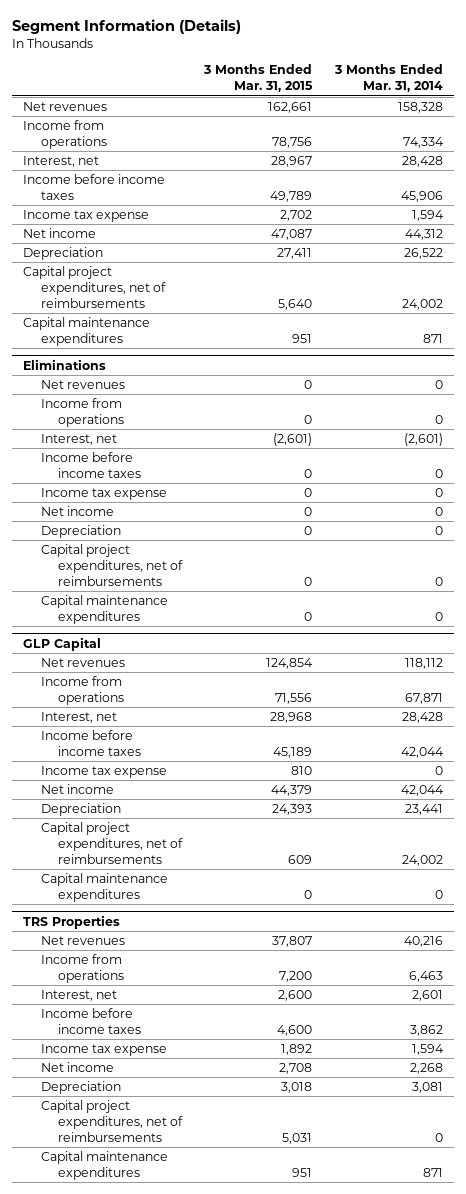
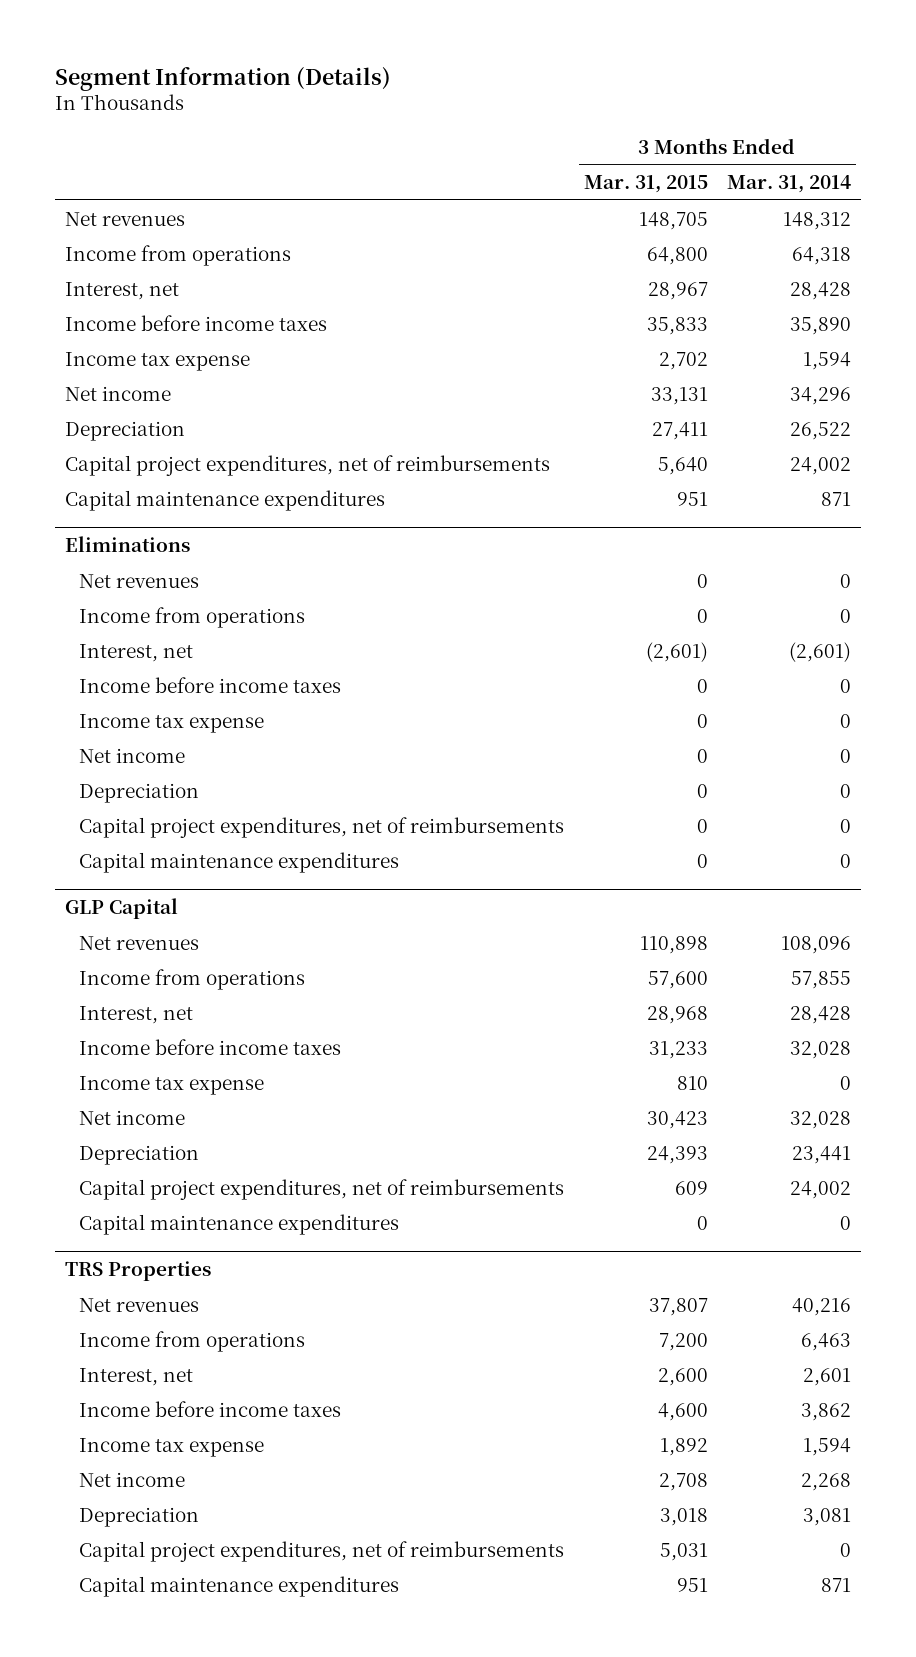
[268,101,313,113] 162,661 -> [638,211,708,230] 148,705
[397,101,443,113] 158,328 -> [783,211,852,230] 148,312
[272,136,313,148] 78,756 -> [646,246,708,265] 64,800
[402,136,444,148] 74,334 -> [792,246,852,265] 64,318
[270,190,313,202] 49,789 -> [646,316,708,335] 35,833
[400,190,443,202] 45,906 -> [790,316,852,335] 35,890
[271,228,313,240] 47,087 -> [650,386,708,405] 33,131
[404,228,443,240] 44,312 -> [790,386,852,405] 34,296
[266,657,314,669] 124,854 -> [639,935,708,954] 110,898
[404,657,443,669] 118,112 -> [781,935,852,954] 108,096
[275,692,313,704] 71,556 -> [647,970,708,989] 57,600
[404,692,443,704] 67,871 -> [791,970,852,989] 57,855
[273,746,313,758] 45,189 -> [648,1040,708,1059] 31,233
[400,746,444,758] 42,044 -> [790,1040,852,1059] 32,028
[271,784,313,796] 44,379 -> [646,1110,708,1129] 30,423
[400,784,444,796] 42,044 -> [790,1110,852,1129] 32,028

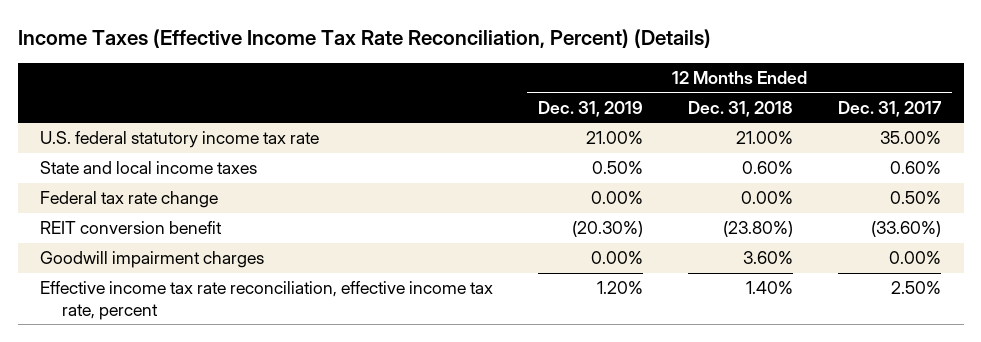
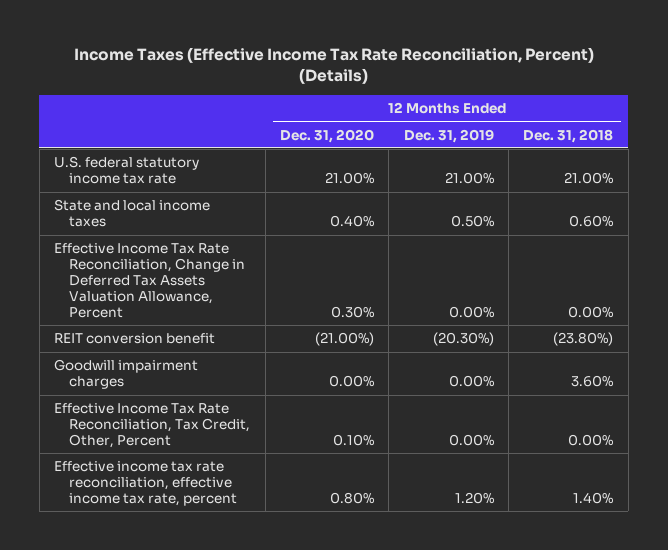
[838,100,943,117] Dec. 31, 2017 -> none
none -> [280,128,375,143] Dec. 31, 2020
[40,191,219,209] Federal tax rate change -> none
none -> [54,243,246,319] Effective Income Tax Rate Reconciliation, Change in Deferred Tax Assets Valuation Allowance, Percent
none -> [54,403,251,449] Effective Income Tax Rate Reconciliation, Tax Credit, Other, Percent

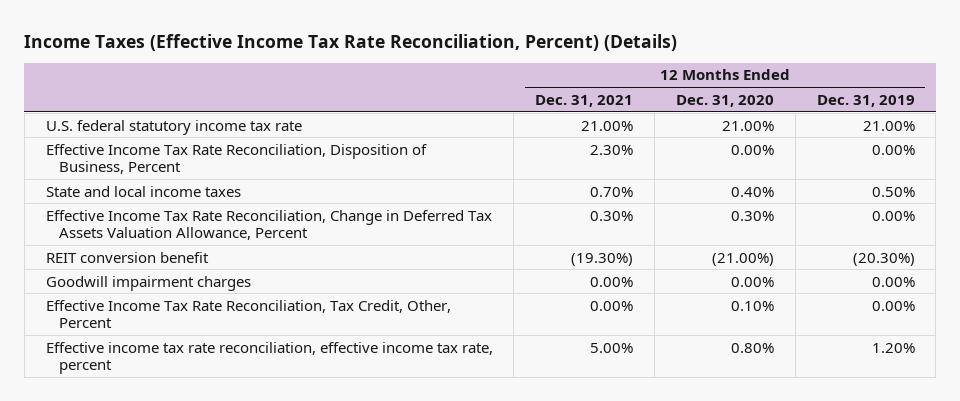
[523,128,614,143] Dec. 31, 2018 -> none
none -> [535,94,634,107] Dec. 31, 2021
none -> [45,143,427,175] Effective Income Tax Rate Reconciliation, Disposition of Business, Percent

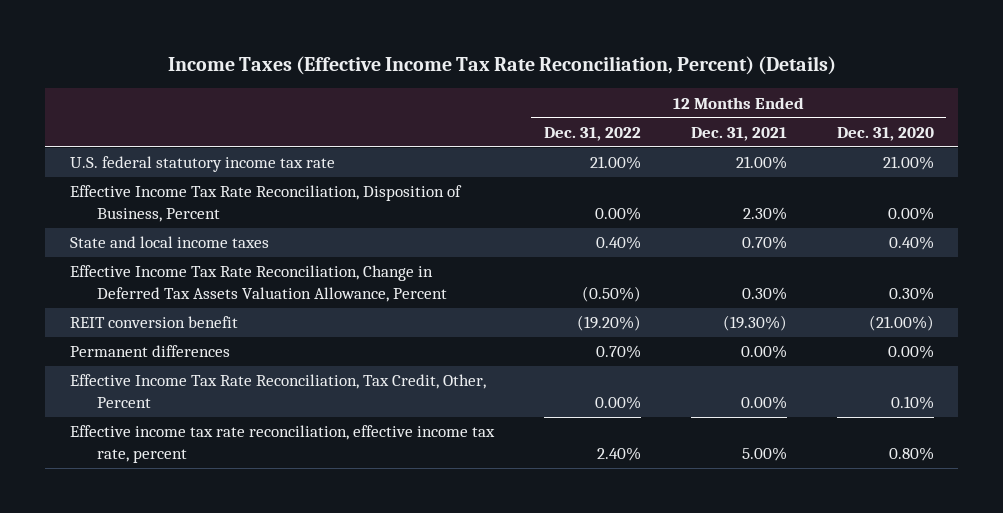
[816,94,915,107] Dec. 31, 2019 -> none
none -> [543,126,641,141] Dec. 31, 2022
[45,275,251,291] Goodwill impairment charges -> [69,345,230,358] Permanent differences

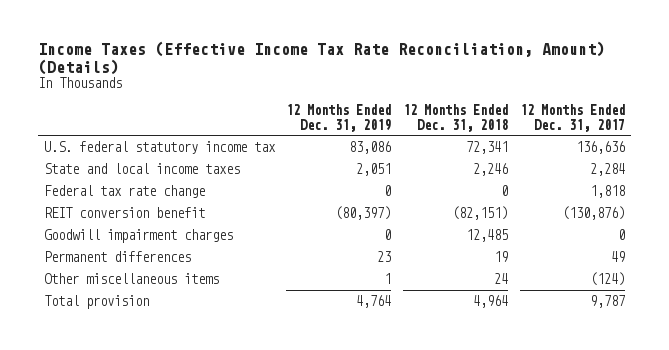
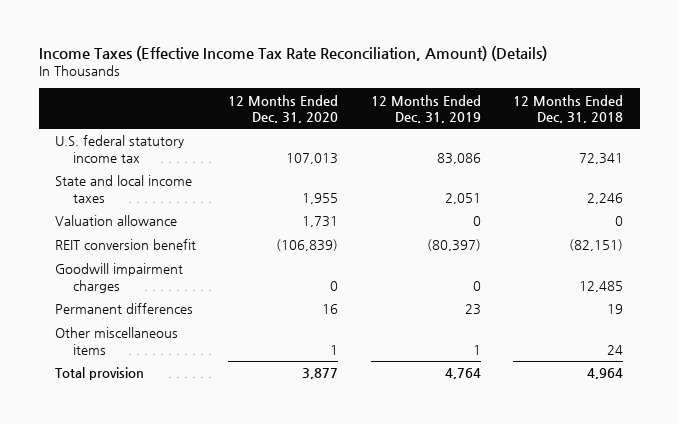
[520,104,626,132] 12 Months Ended Dec. 31, 2017 -> none
none -> [228,94,339,123] 12 Months Ended Dec. 31, 2020
[43,185,205,199] Federal tax rate change -> none
none -> [54,215,177,227] Valuation allowance

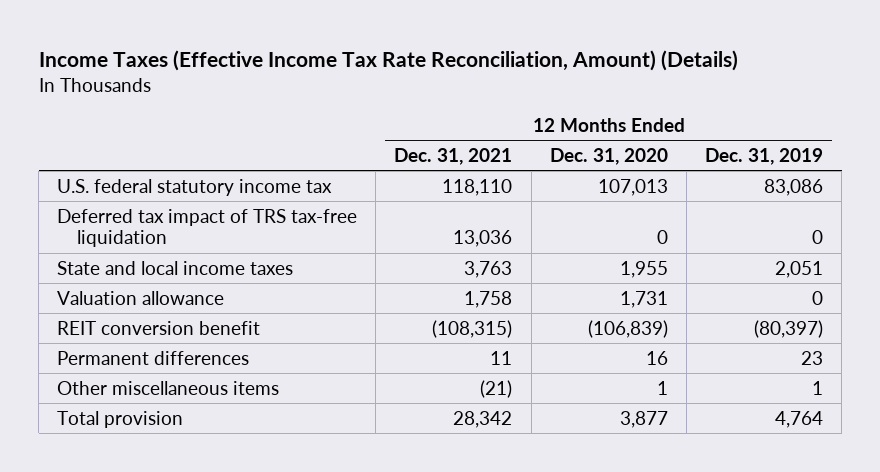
[513,94,624,123] 12 Months Ended Dec. 31, 2018 -> none
none -> [394,147,513,165] Dec. 31, 2021
none -> [57,208,358,248] Deferred tax impact of TRS tax-free liquidation
[54,263,183,293] Goodwill impairment charges -> none

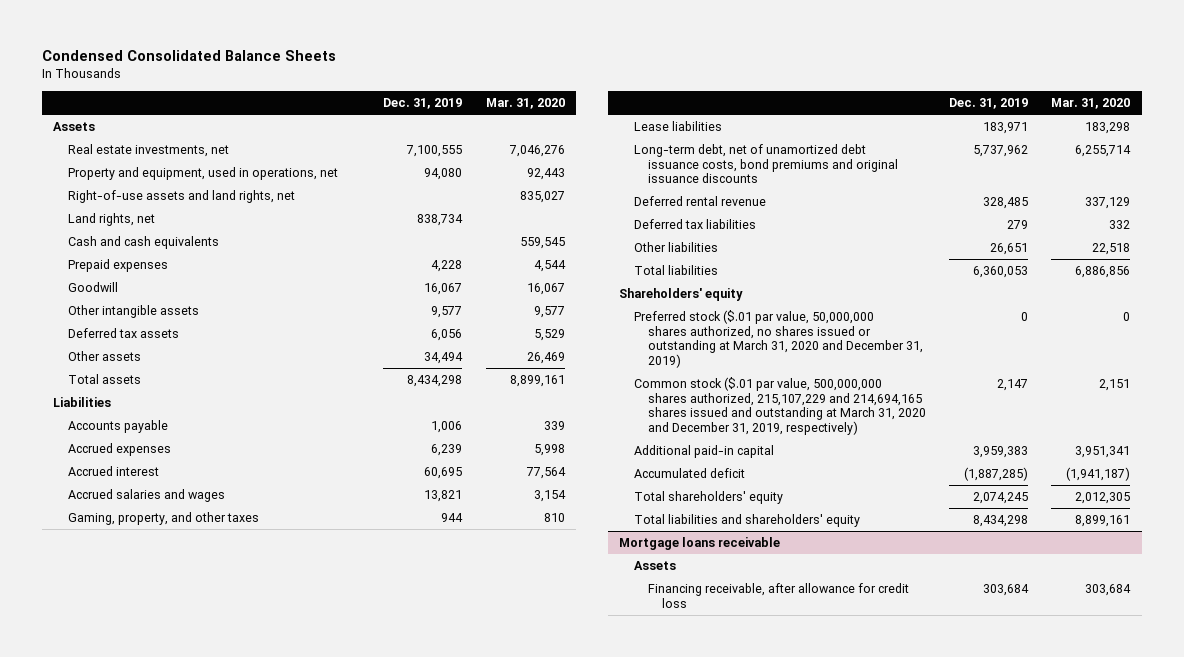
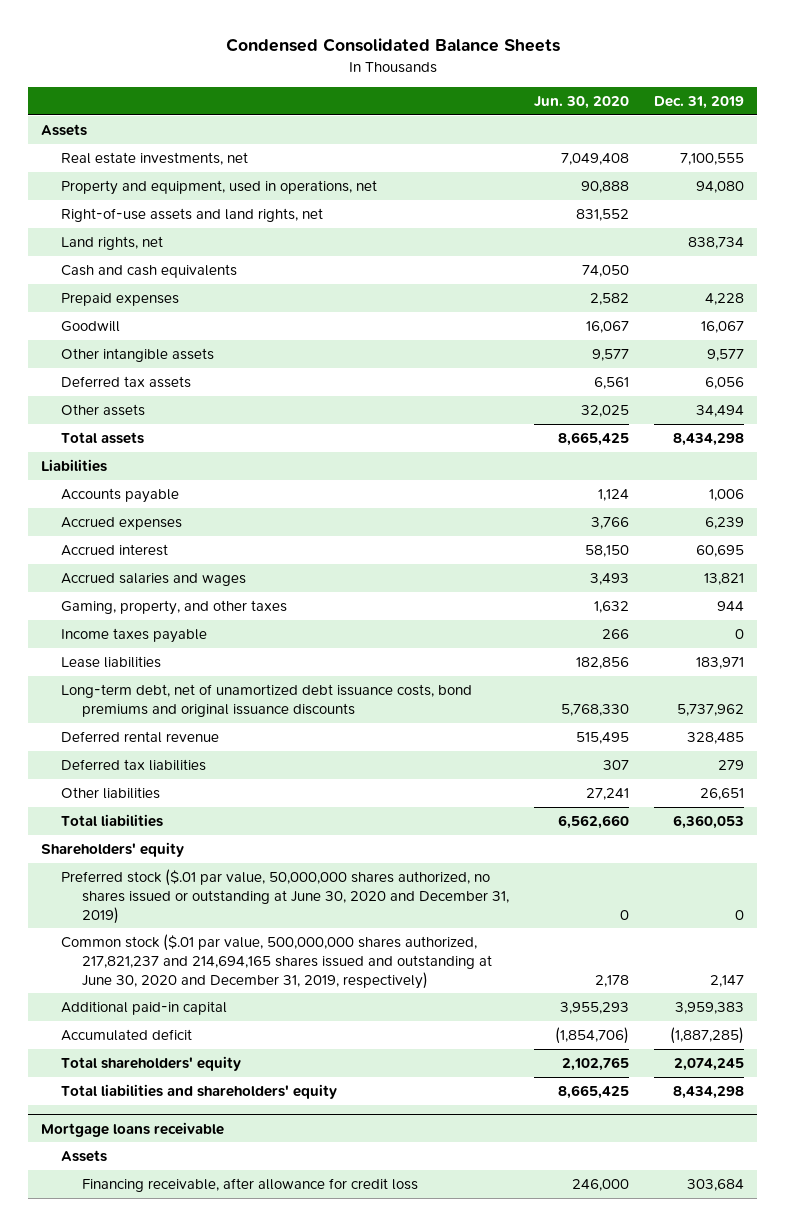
[485,97,565,109] Mar. 31, 2020 -> none
none -> [534,95,630,109] Jun. 30, 2020
none -> [61,628,208,644] Income taxes payable
[633,310,924,368] Preferred stock ($.01 par value, 50,000,000 shares authorized, no shares issued or outstanding at March 31, 2020 and December 31, 2019) -> [61,869,509,924] Preferred stock ($.01 par value, 50,000,000 shares authorized, no shares issued or outstanding at June 30, 2020 and December 31, 2019)
[633,377,927,435] Common stock ($.01 par value, 500,000,000 shares authorized, 215,107,229 and 214,694,165 shares issued and outstanding at March 31, 2020 and December 31, 2019, respectively) -> [61,934,492,989] Common stock ($.01 par value, 500,000,000 shares authorized, 217,821,237 and 214,694,165 shares issued and outstanding at June 30, 2020 and December 31, 2019, respectively)

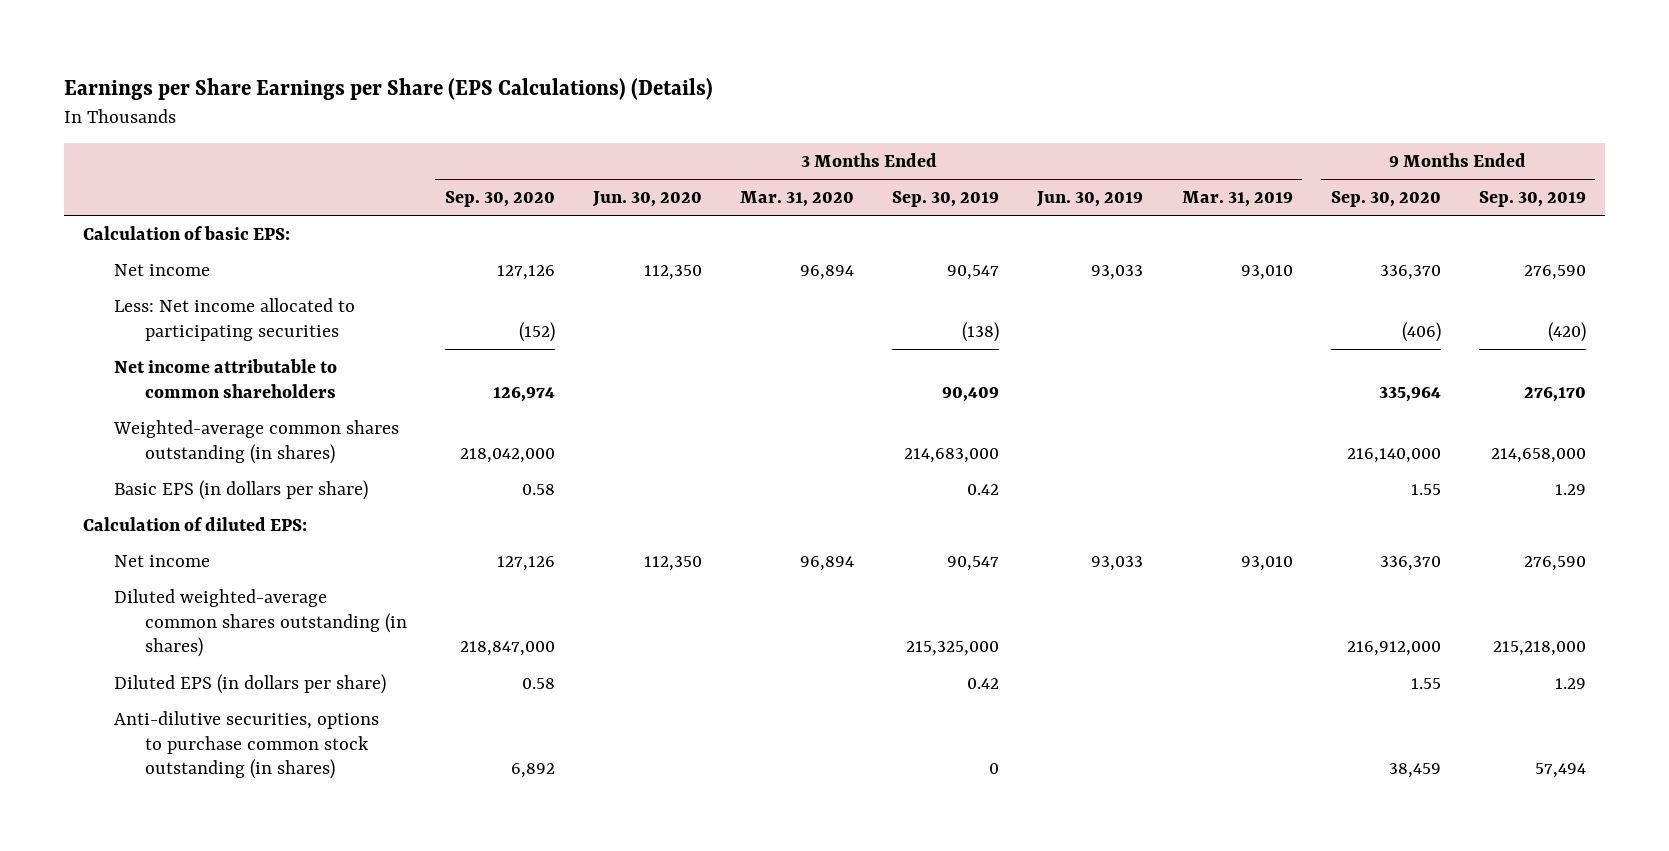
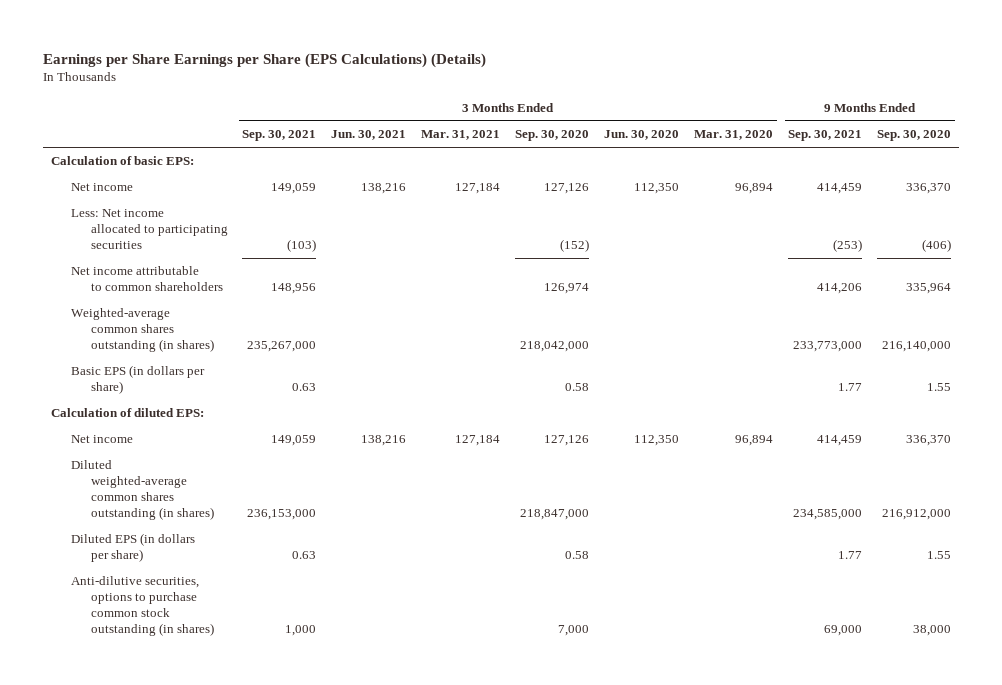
[892,191,1000,208] Sep. 30, 2019 -> none
[1036,191,1144,208] Jun. 30, 2019 -> none
[1181,191,1293,208] Mar. 31, 2019 -> none
[1478,191,1586,208] Sep. 30, 2019 -> none
none -> [242,130,317,142] Sep. 30, 2021
none -> [331,130,407,141] Jun. 30, 2021
none -> [421,130,501,141] Mar. 31, 2021
none -> [788,130,863,142] Sep. 30, 2021
[510,763,555,779] 6,892 -> [558,624,590,636] 7,000
[1388,763,1441,779] 38,459 -> [913,624,952,636] 38,000

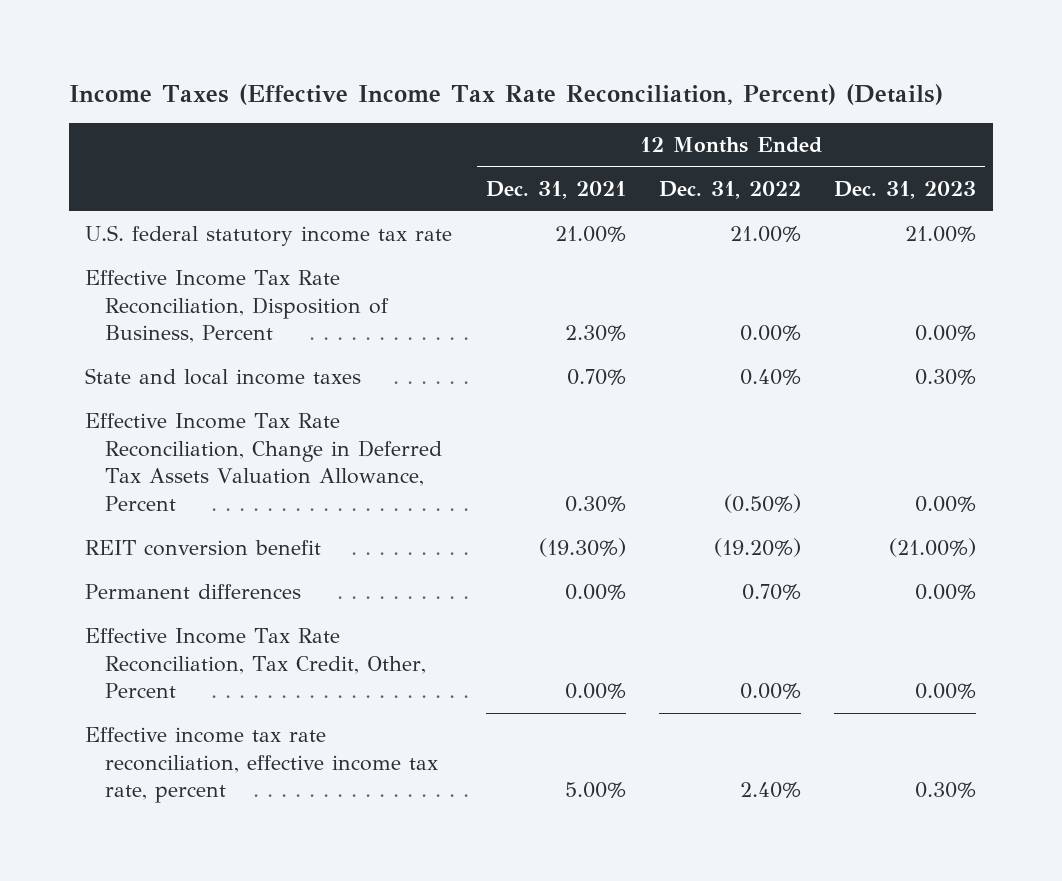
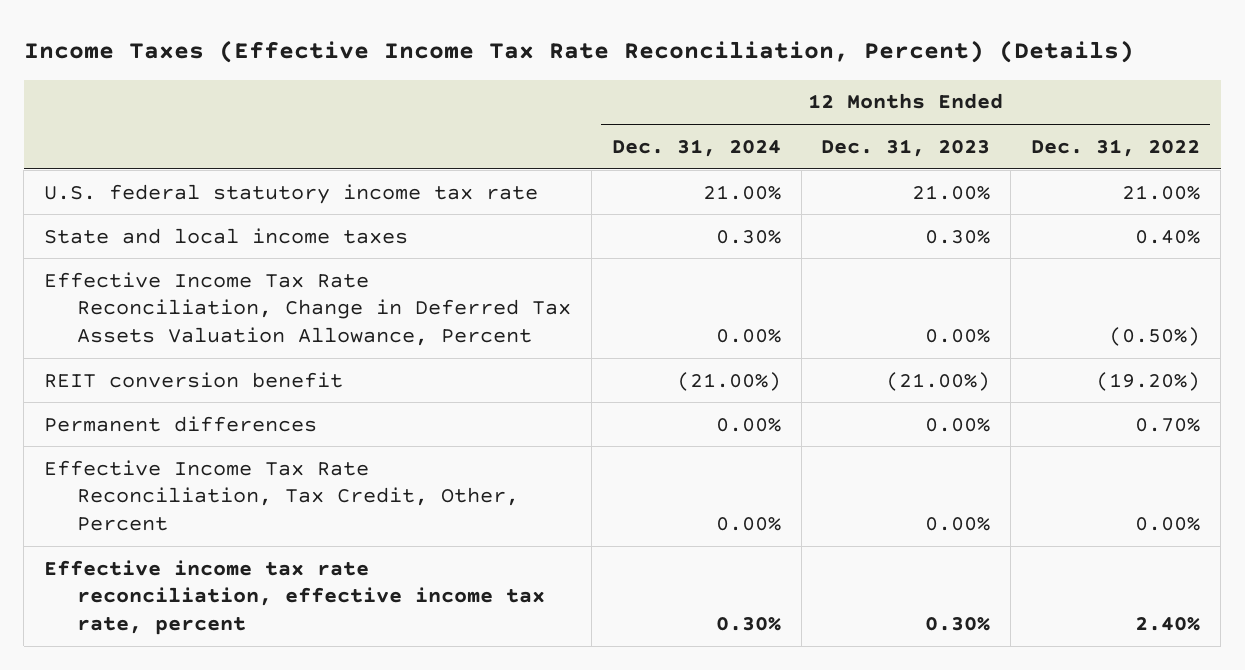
[485,181,626,200] Dec. 31, 2021 -> none
none -> [611,138,781,157] Dec. 31, 2024
[85,270,389,344] Effective Income Tax Rate Reconciliation, Disposition of Business, Percent -> none

